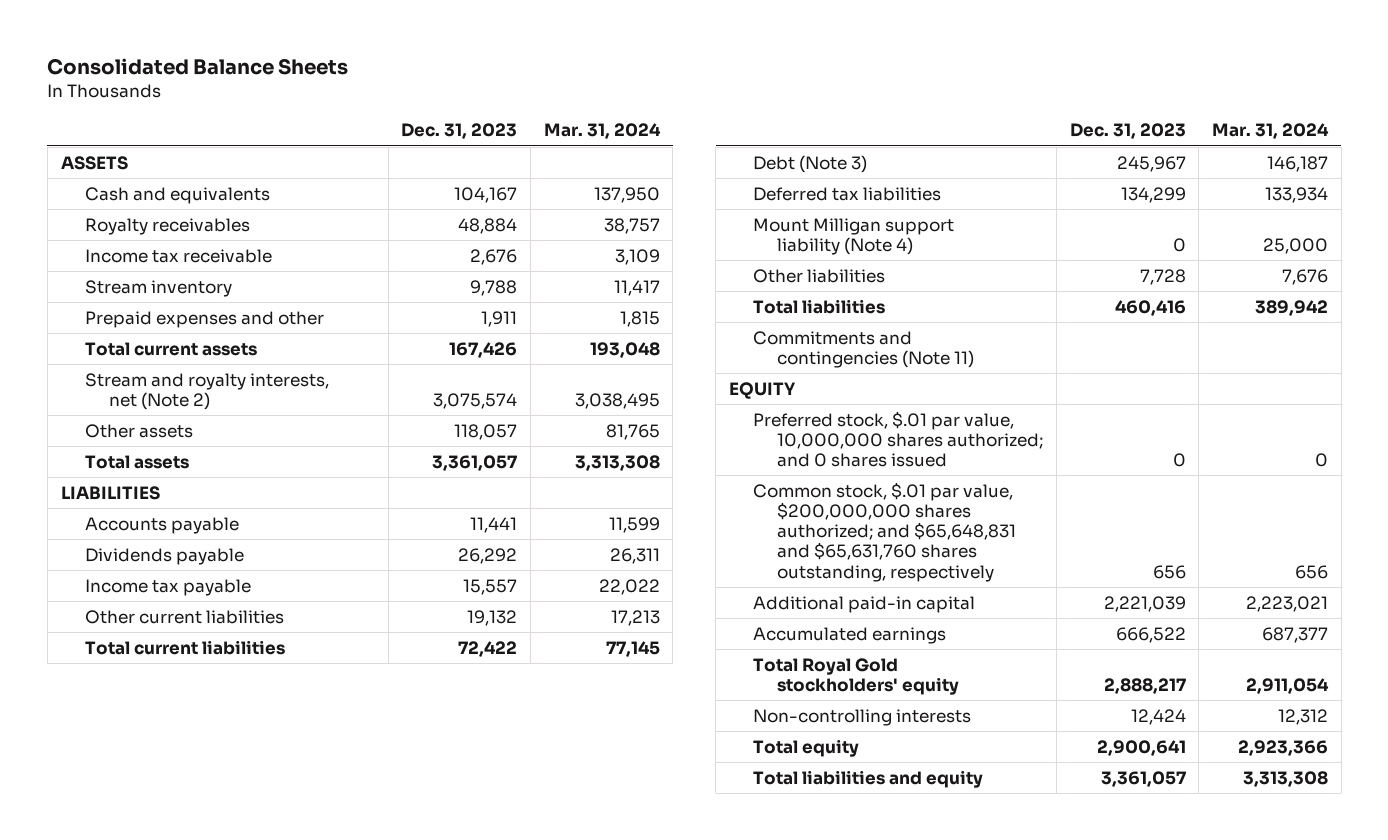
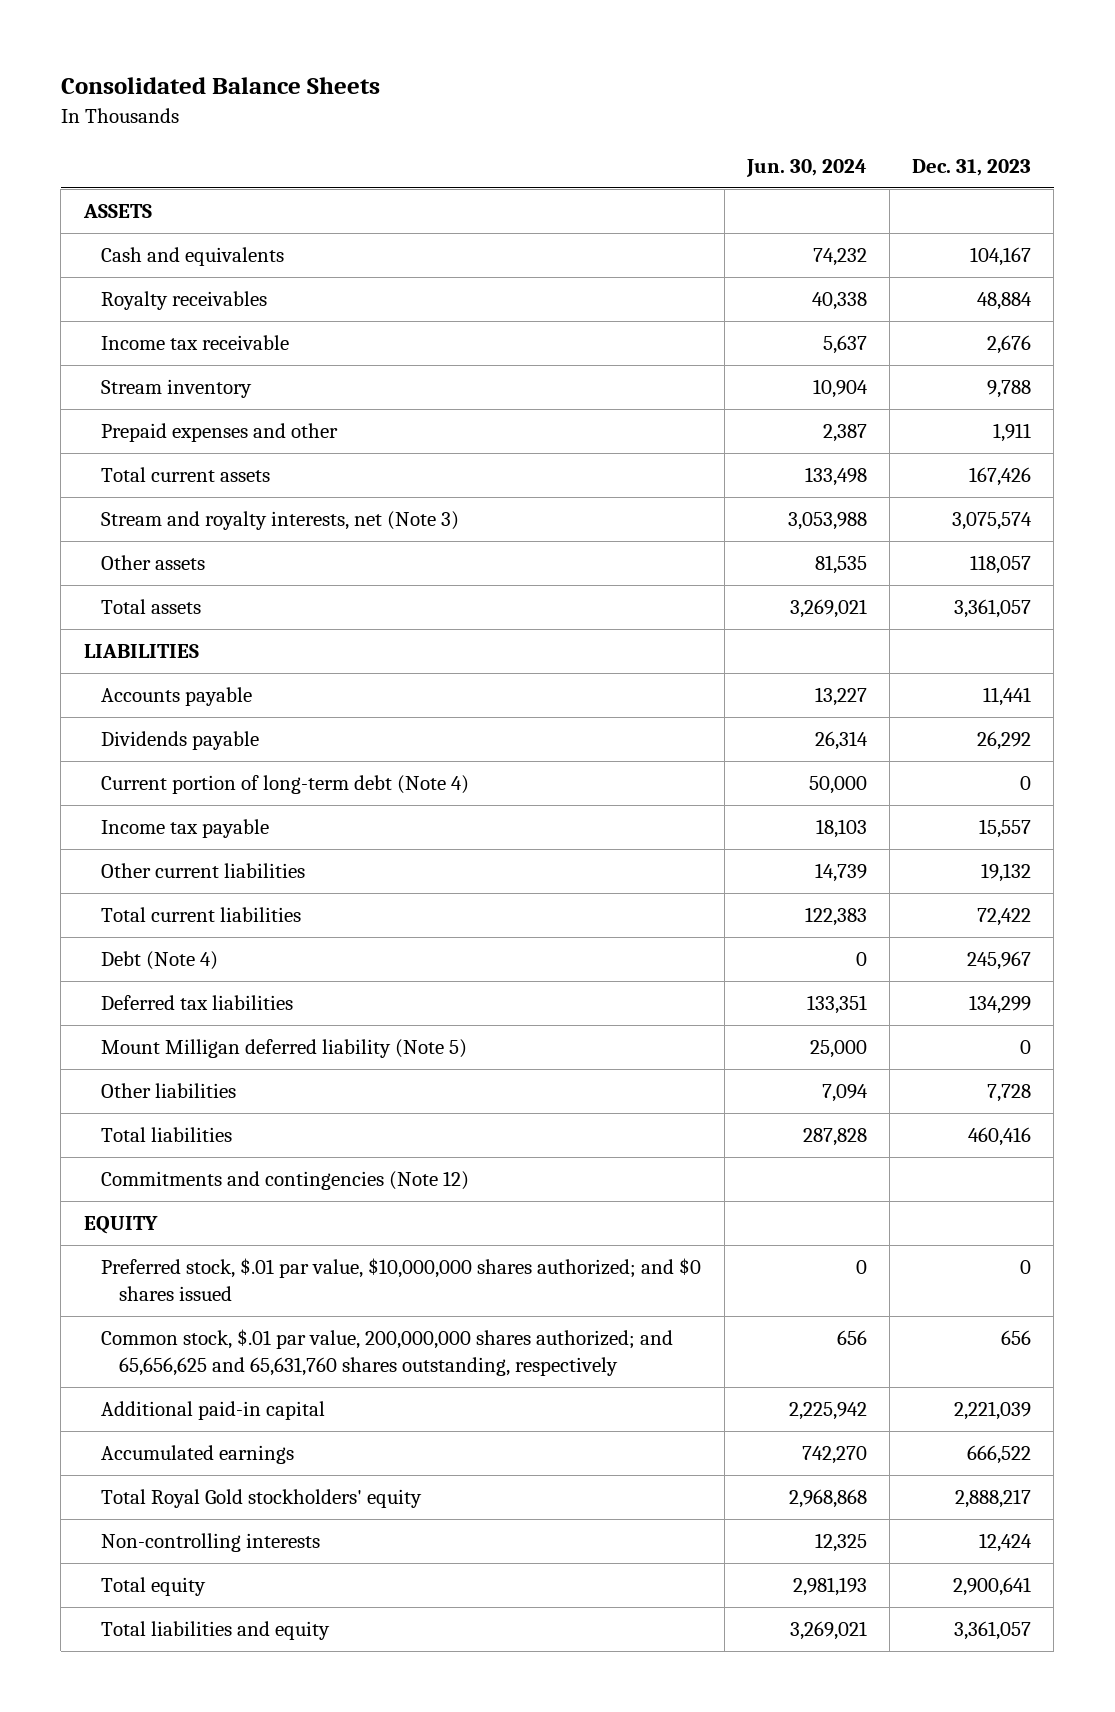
[543,123,661,140] Mar. 31, 2024 -> none
none -> [745,159,867,178] Jun. 30, 2024
[84,372,329,411] Stream and royalty interests, net (Note 2) -> [101,511,460,531] Stream and royalty interests, net (Note 3)
none -> [101,775,470,795] Current portion of long-term debt (Note 4)
[753,154,868,173] Debt (Note 3) -> [101,951,219,971] Debt (Note 4)
[753,217,955,256] Mount Milligan support liability (Note 4) -> [101,1039,468,1059] Mount Milligan deferred liability (Note 5)
[753,330,975,369] Commitments and contingencies (Note 11) -> [101,1171,470,1191] Commitments and contingencies (Note 12)
[753,410,1044,468] Preferred stock, $.01 par value, 10,000,000 shares authorized; and 0 shares issued -> [101,1258,702,1302] Preferred stock, $.01 par value, $10,000,000 shares authorized; and $0 shares issued
[753,481,1017,582] Common stock, $.01 par value, $200,000,000 shares authorized; and $65,648,831 and $65,631,760 shares outstanding, respectively -> [101,1329,674,1377] Common stock, $.01 par value, 200,000,000 shares authorized; and 65,656,625 and 65,631,760 shares outstanding, respectively

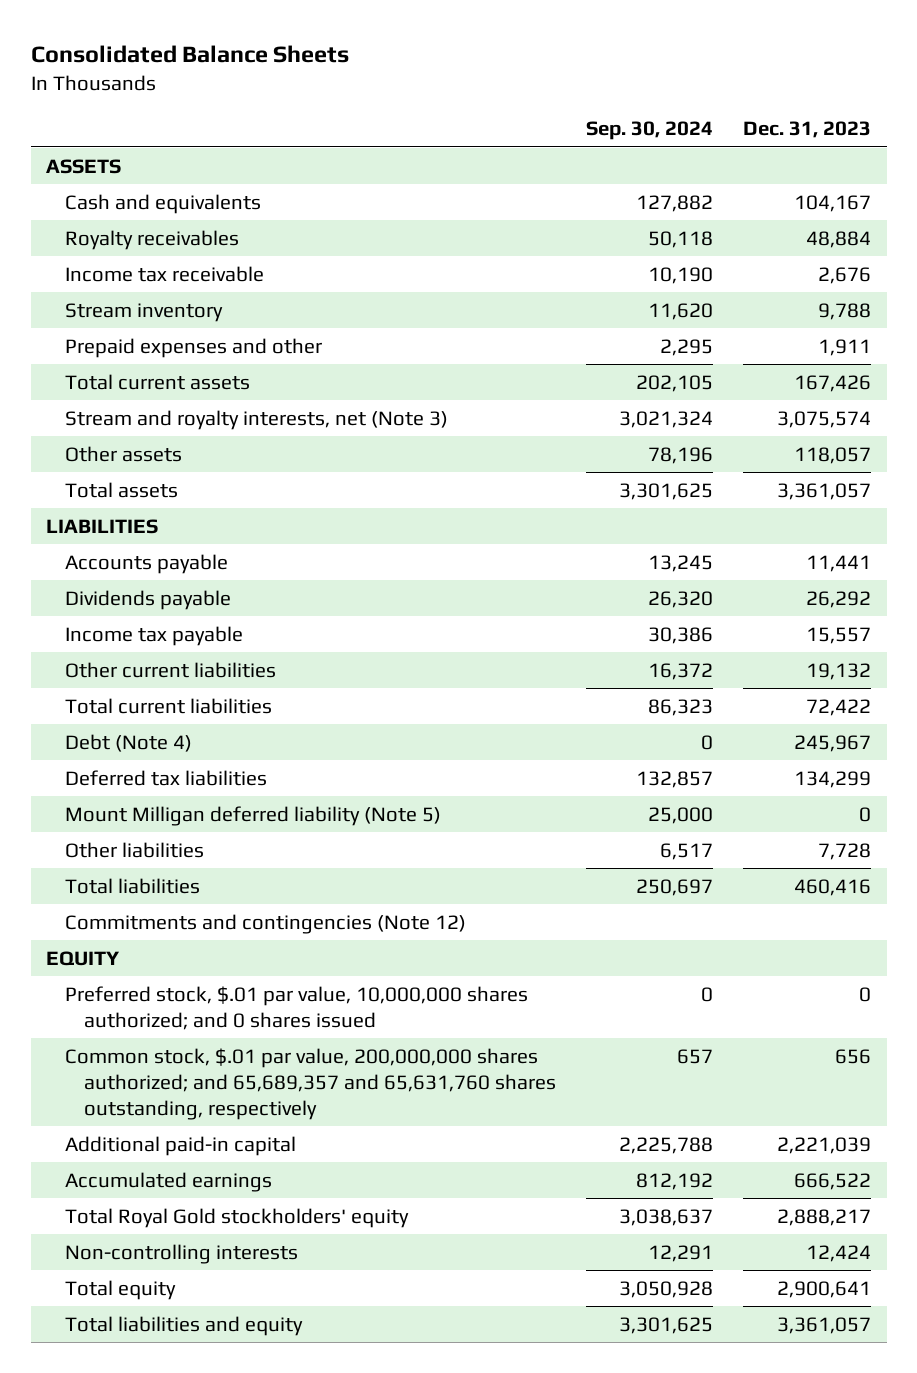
[745,159,867,178] Jun. 30, 2024 -> none
none -> [586,121,714,141] Sep. 30, 2024
[101,775,470,795] Current portion of long-term debt (Note 4) -> none
[101,1258,702,1302] Preferred stock, $.01 par value, $10,000,000 shares authorized; and $0 shares issued -> [64,985,528,1030] Preferred stock, $.01 par value, 10,000,000 shares authorized; and 0 shares issued
[101,1329,674,1377] Common stock, $.01 par value, 200,000,000 shares authorized; and 65,656,625 and 65,631,760 shares outstanding, respectively -> [64,1047,556,1120] Common stock, $.01 par value, 200,000,000 shares authorized; and 65,689,357 and 65,631,760 shares outstanding, respectively

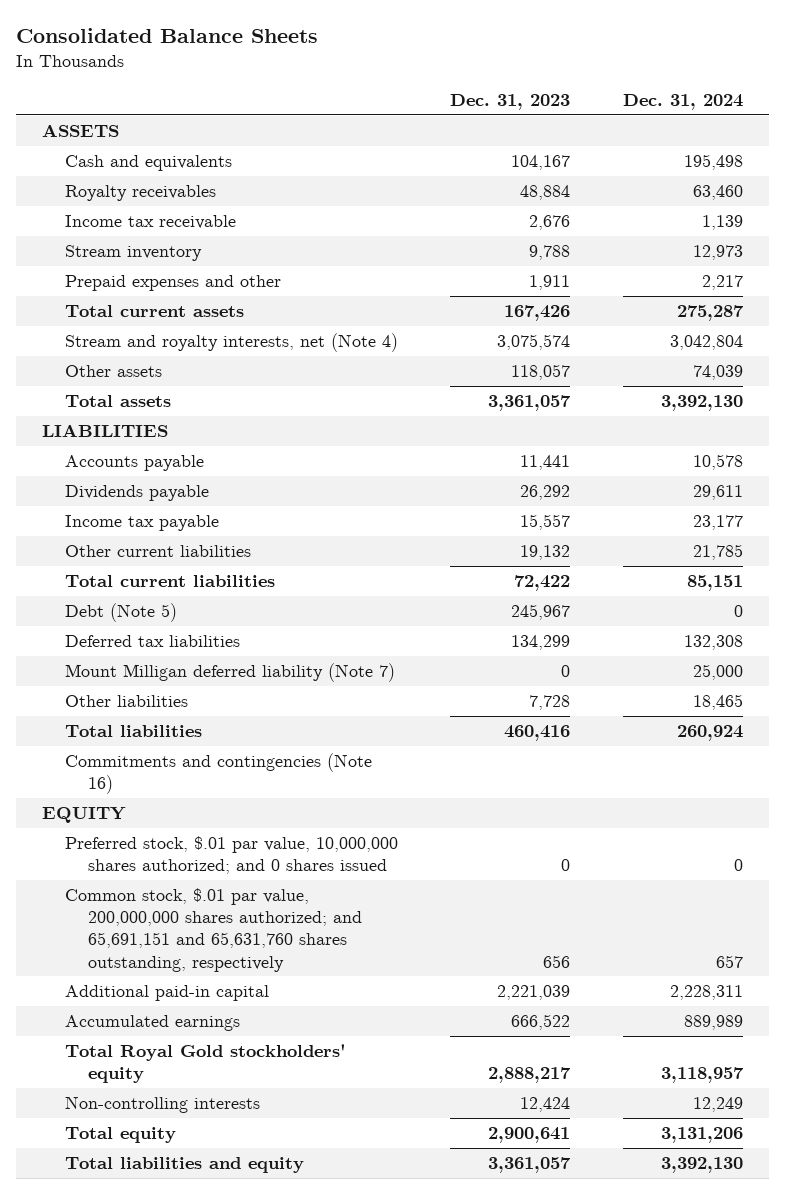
[586,121,714,141] Sep. 30, 2024 -> none
none -> [622,94,743,111] Dec. 31, 2024
[64,409,448,430] Stream and royalty interests, net (Note 3) -> [64,333,398,353] Stream and royalty interests, net (Note 4)
[64,733,192,752] Debt (Note 4) -> [64,603,177,623] Debt (Note 5)
[64,805,441,826] Mount Milligan deferred liability (Note 5) -> [64,663,395,683] Mount Milligan deferred liability (Note 7)
[64,913,466,934] Commitments and contingencies (Note 12) -> [64,753,372,795] Commitments and contingencies (Note 16)
[64,1047,556,1120] Common stock, $.01 par value, 200,000,000 shares authorized; and 65,689,357 and 65,631,760 shares outstanding, respectively -> [64,888,363,972] Common stock, $.01 par value, 200,000,000 shares authorized; and 65,691,151 and 65,631,760 shares outstanding, respectively

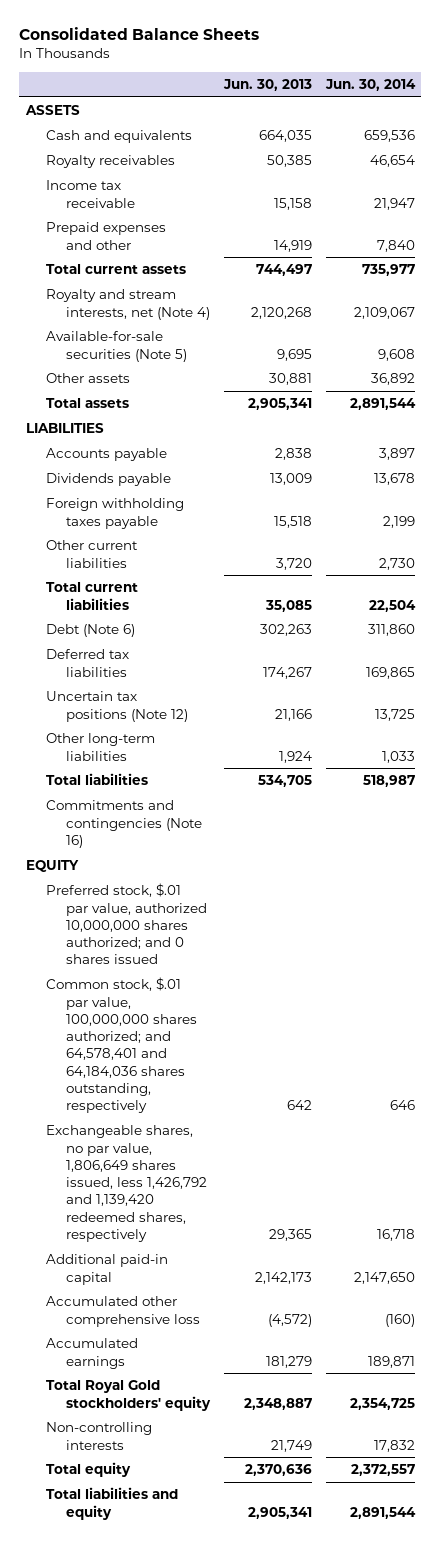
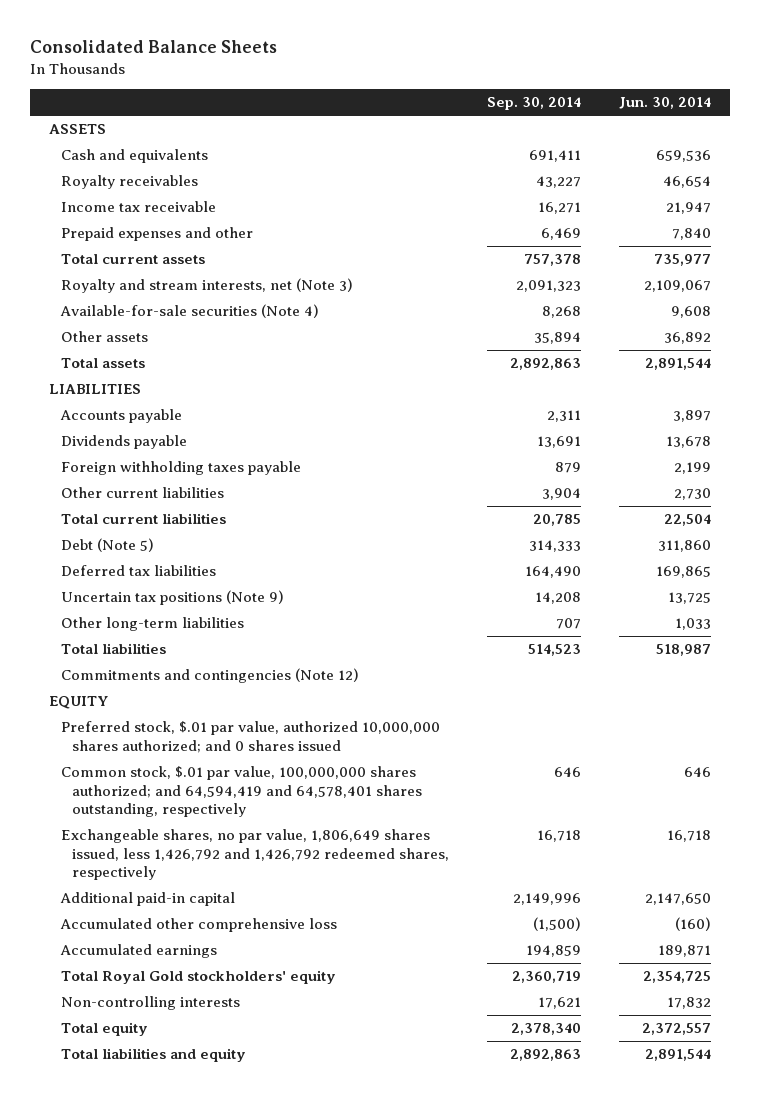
[222,79,312,92] Jun. 30, 2013 -> none
none -> [487,97,582,111] Sep. 30, 2014
[46,289,211,320] Royalty and stream interests, net (Note 4) -> [60,278,353,294] Royalty and stream interests, net (Note 3)
[46,331,188,362] Available-for-sale securities (Note 5) -> [59,304,319,319] Available-for-sale securities (Note 4)
[46,624,136,638] Debt (Note 6) -> [60,538,154,553] Debt (Note 5)
[46,691,189,722] Uncertain tax positions (Note 12) -> [60,590,284,606] Uncertain tax positions (Note 9)
[46,800,203,848] Commitments and contingencies (Note 16) -> [60,668,359,684] Commitments and contingencies (Note 12)
[46,977,198,1114] Common stock, $.01 par value, 100,000,000 shares authorized; and 64,578,401 and 64,184,036 shares outstanding, respectively -> [60,766,423,817] Common stock, $.01 par value, 100,000,000 shares authorized; and 64,594,419 and 64,578,401 shares outstanding, respectively
[46,1125,208,1242] Exchangeable shares, no par value, 1,806,649 shares issued, less 1,426,792 and 1,139,420 redeemed shares, respectively -> [60,829,450,880] Exchangeable shares, no par value, 1,806,649 shares issued, less 1,426,792 and 1,426,792 redeemed shares, respectively

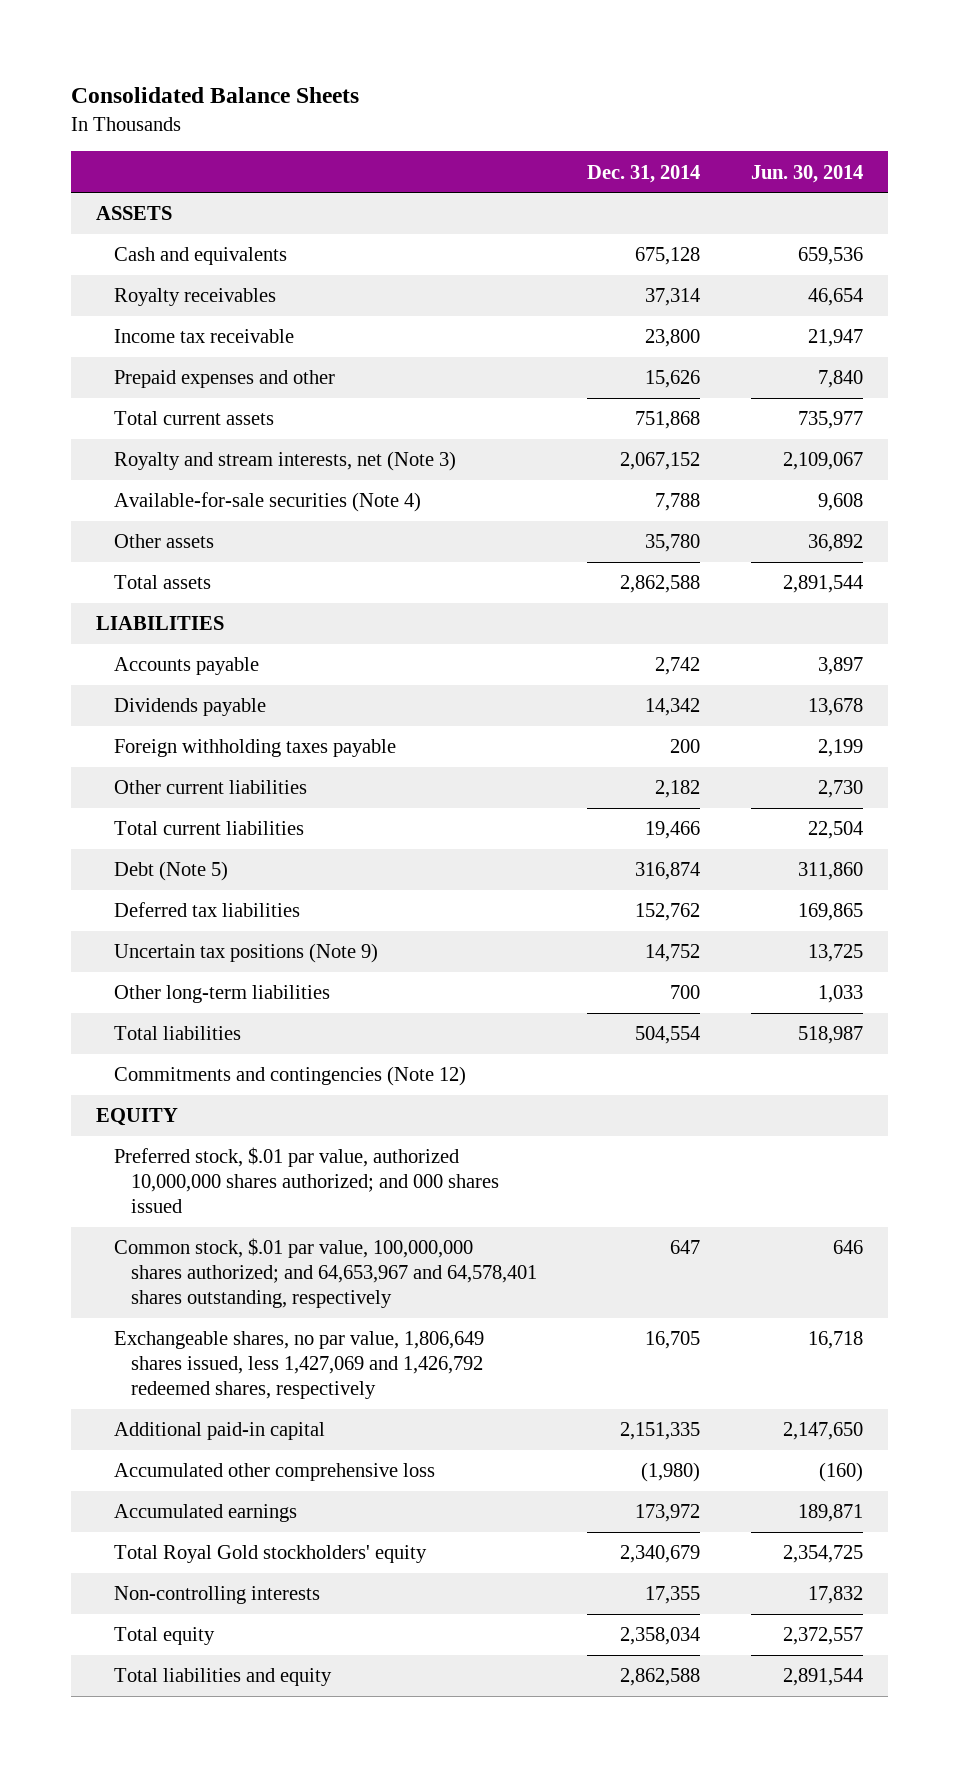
[487,97,582,111] Sep. 30, 2014 -> none
none -> [587,164,701,183] Dec. 31, 2014
[60,721,440,753] Preferred stock, $.01 par value, authorized 10,000,000 shares authorized; and 0 shares issued -> [113,1147,499,1214] Preferred stock, $.01 par value, authorized 10,000,000 shares authorized; and 000 shares issued
[60,766,423,817] Common stock, $.01 par value, 100,000,000 shares authorized; and 64,594,419 and 64,578,401 shares outstanding, respectively -> [113,1238,537,1309] Common stock, $.01 par value, 100,000,000 shares authorized; and 64,653,967 and 64,578,401 shares outstanding, respectively
[60,829,450,880] Exchangeable shares, no par value, 1,806,649 shares issued, less 1,426,792 and 1,426,792 redeemed shares, respectively -> [113,1331,484,1400] Exchangeable shares, no par value, 1,806,649 shares issued, less 1,427,069 and 1,426,792 redeemed shares, respectively

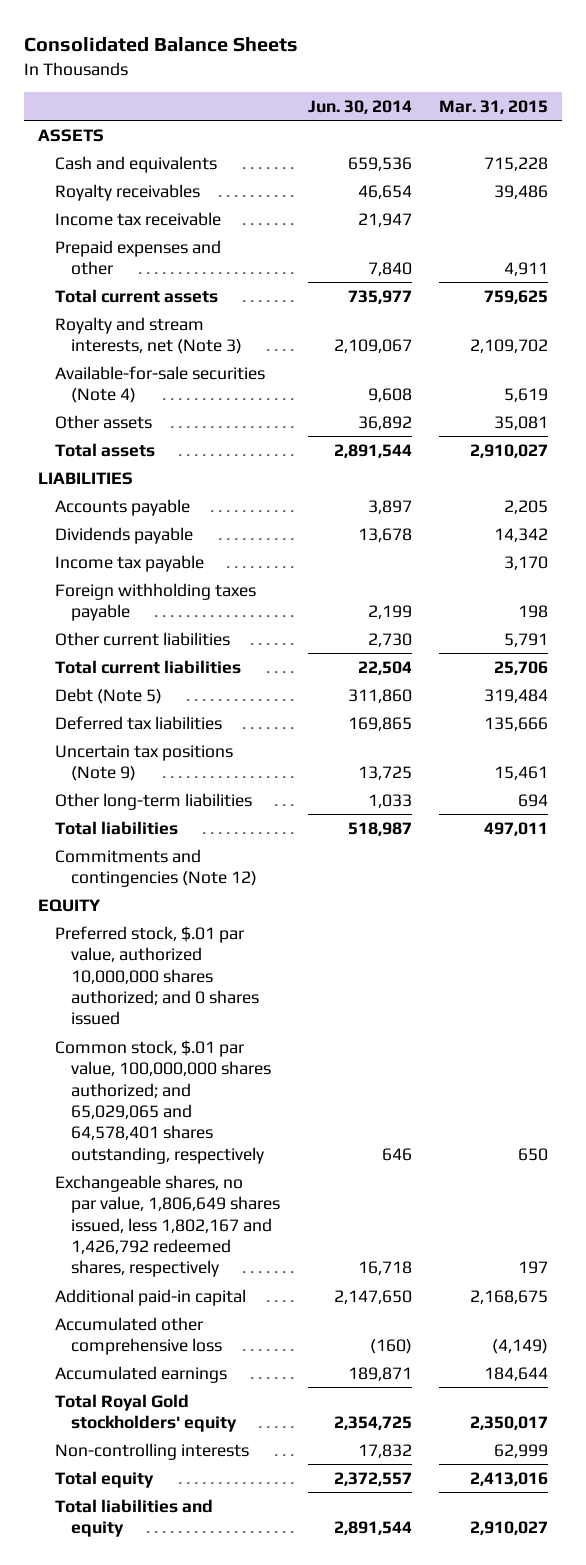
[587,164,701,183] Dec. 31, 2014 -> none
none -> [439,99,549,114] Mar. 31, 2015
none -> [54,554,204,572] Income tax payable
[113,1147,499,1214] Preferred stock, $.01 par value, authorized 10,000,000 shares authorized; and 000 shares issued -> [54,925,260,1026] Preferred stock, $.01 par value, authorized 10,000,000 shares authorized; and 0 shares issued
[113,1238,537,1309] Common stock, $.01 par value, 100,000,000 shares authorized; and 64,653,967 and 64,578,401 shares outstanding, respectively -> [54,1039,272,1164] Common stock, $.01 par value, 100,000,000 shares authorized; and 65,029,065 and 64,578,401 shares outstanding, respectively
[113,1331,484,1400] Exchangeable shares, no par value, 1,806,649 shares issued, less 1,427,069 and 1,426,792 redeemed shares, respectively -> [54,1174,281,1278] Exchangeable shares, no par value, 1,806,649 shares issued, less 1,802,167 and 1,426,792 redeemed shares, respectively

